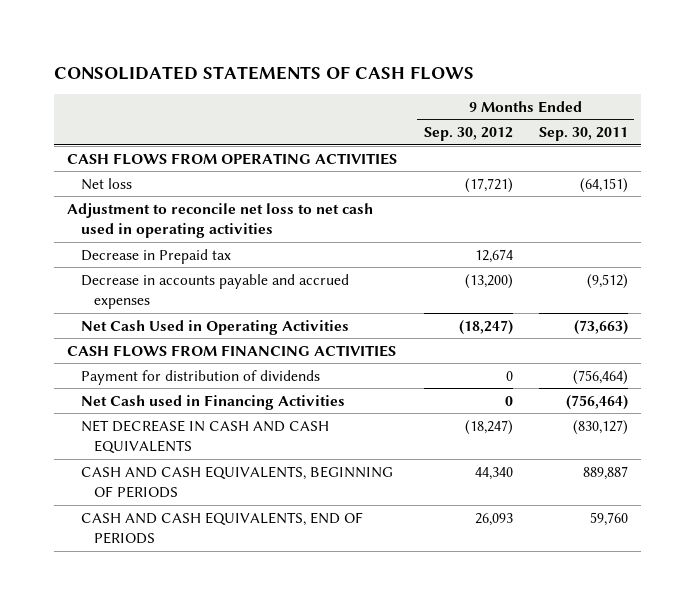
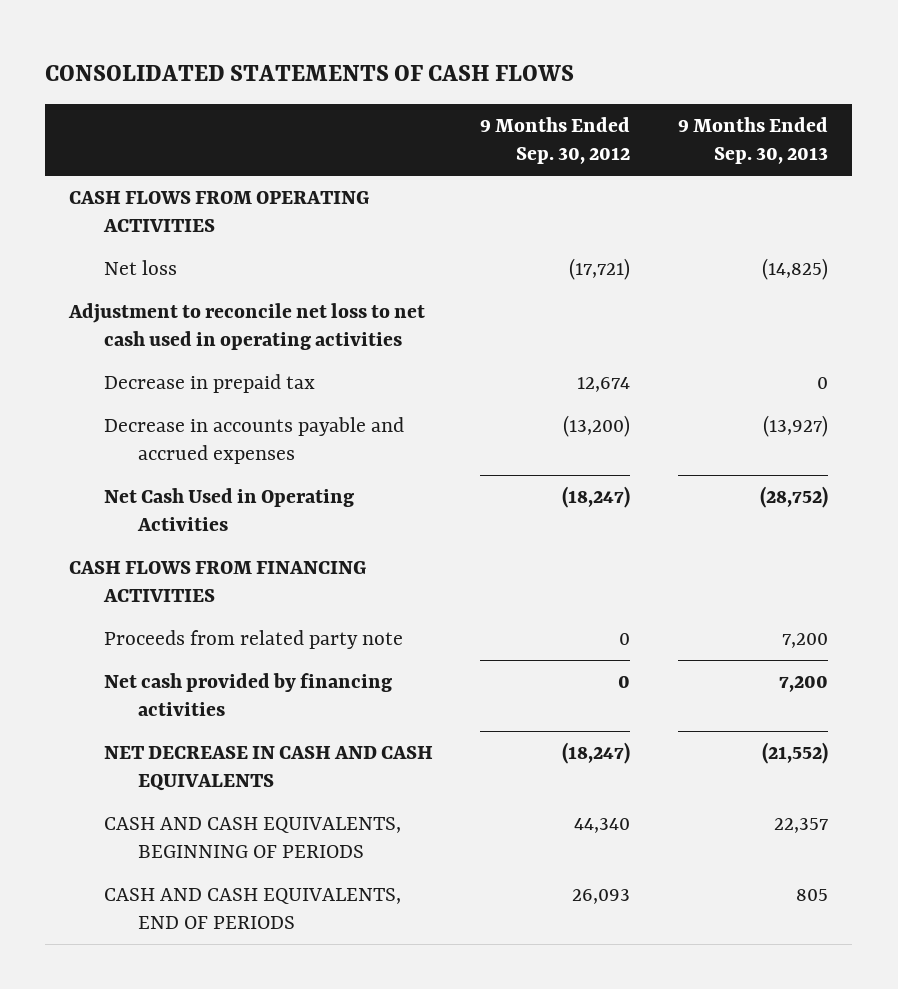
[538,127,628,142] Sep. 30, 2011 -> none
none -> [678,117,829,165] 9 Months Ended Sep. 30, 2013
[80,248,231,264] Decrease in Prepaid tax -> [103,374,315,394] Decrease in prepaid tax
[80,369,320,385] Payment for distribution of dividends -> none
none -> [103,630,403,650] Proceeds from related party note
[80,394,345,410] Net Cash used in Financing Activities -> [103,673,392,717] Net cash provided by financing activities

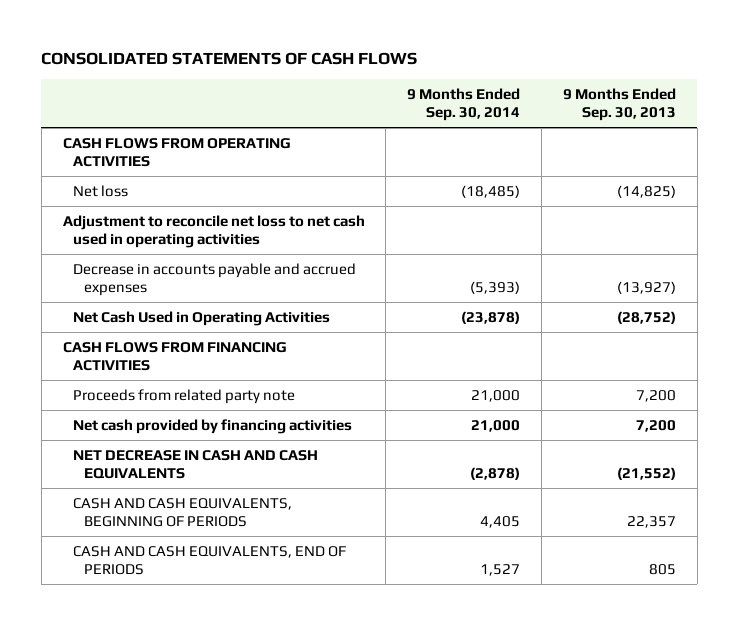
[480,117,631,165] 9 Months Ended Sep. 30, 2012 -> none
none -> [407,87,521,122] 9 Months Ended Sep. 30, 2014
[103,374,315,394] Decrease in prepaid tax -> none

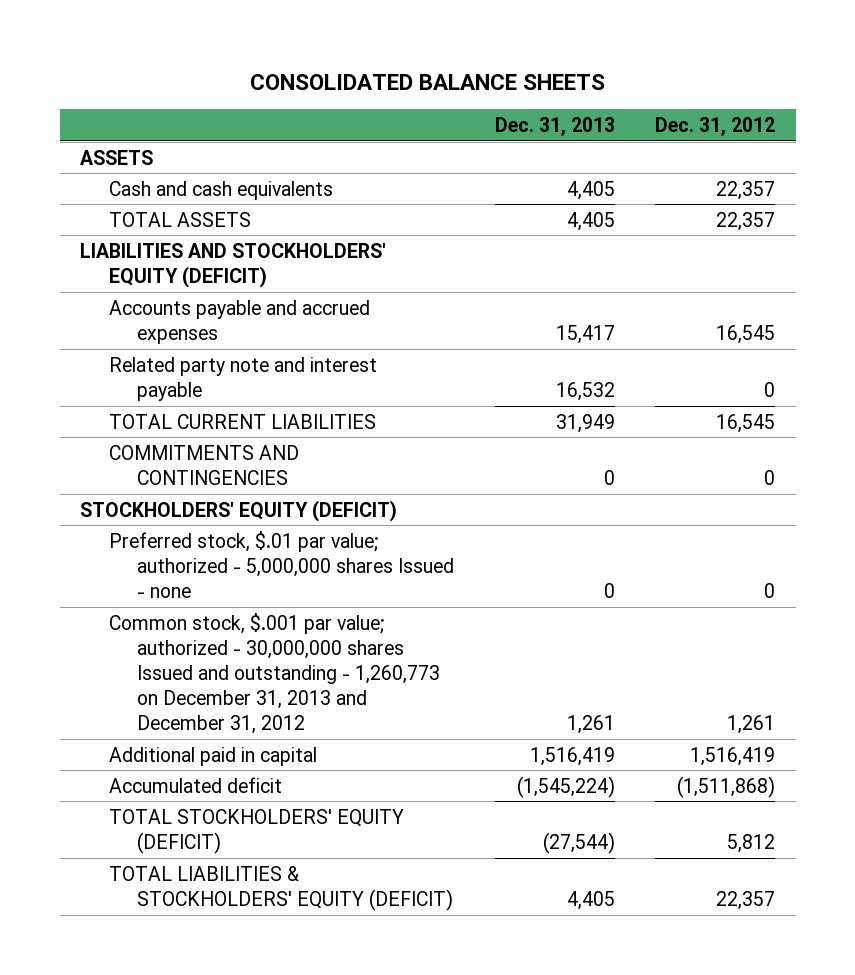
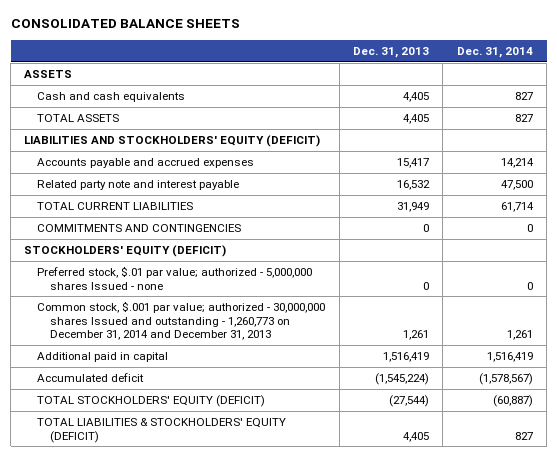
[655,116,776,136] Dec. 31, 2012 -> none
none -> [456,46,533,58] Dec. 31, 2014
[108,612,441,735] Common stock, $.001 par value; authorized - 30,000,000 shares Issued and outstanding - 1,260,773 on December 31, 2013 and December 31, 2012 -> [37,300,326,341] Common stock, $.001 par value; authorized - 30,000,000 shares Issued and outstanding - 1,260,773 on December 31, 2014 and December 31, 2013

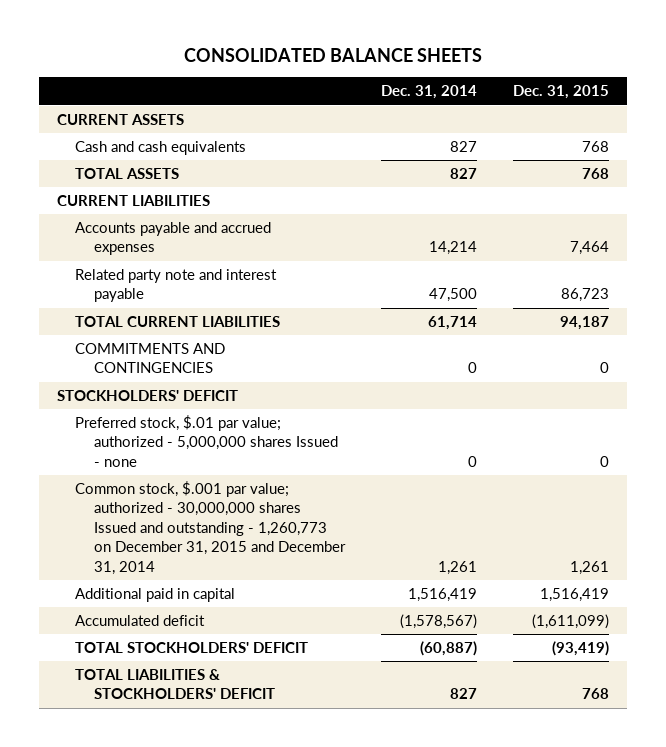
[353,46,430,58] Dec. 31, 2013 -> none
none -> [513,85,610,100] Dec. 31, 2015
[24,69,73,78] ASSETS -> [56,114,184,126] CURRENT ASSETS
[24,134,321,147] LIABILITIES AND STOCKHOLDERS' EQUITY (DEFICIT) -> [56,195,210,207] CURRENT LIABILITIES
[24,244,227,257] STOCKHOLDERS' EQUITY (DEFICIT) -> [56,390,238,402] STOCKHOLDERS' DEFICIT
[37,300,326,341] Common stock, $.001 par value; authorized - 30,000,000 shares Issued and outstanding - 1,260,773 on December 31, 2014 and December 31, 2013 -> [75,481,346,575] Common stock, $.001 par value; authorized - 30,000,000 shares Issued and outstanding - 1,260,773 on December 31, 2015 and December 31, 2014
[37,394,266,407] TOTAL STOCKHOLDERS' EQUITY (DEFICIT) -> [75,642,309,654] TOTAL STOCKHOLDERS' DEFICIT
[37,417,287,443] TOTAL LIABILITIES & STOCKHOLDERS' EQUITY (DEFICIT) -> [75,669,275,700] TOTAL LIABILITIES & STOCKHOLDERS' DEFICIT

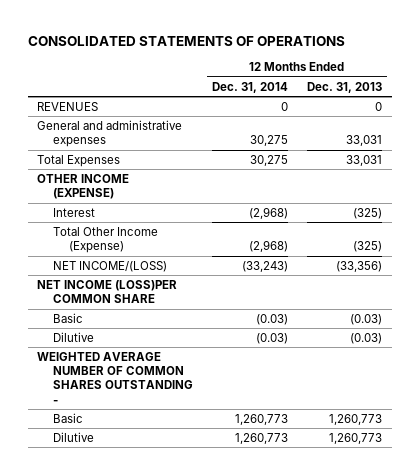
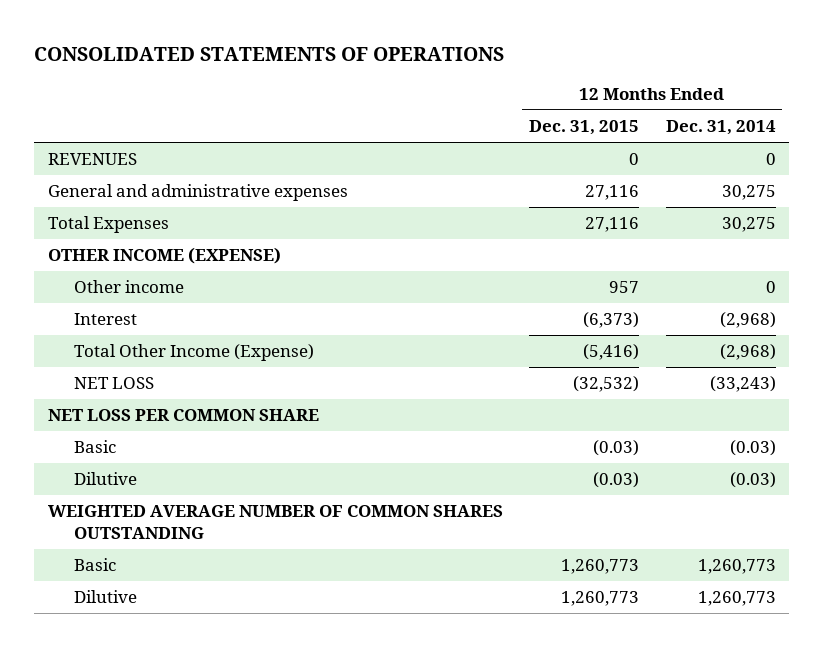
[307,81,383,93] Dec. 31, 2013 -> none
none -> [529,120,640,136] Dec. 31, 2015
none -> [74,280,185,294] Other income
[53,260,168,272] NET INCOME/(LOSS) -> [74,377,155,390] NET LOSS
[37,279,178,304] NET INCOME (LOSS)PER COMMON SHARE -> [47,409,319,422] NET LOSS PER COMMON SHARE
[37,351,194,404] WEIGHTED AVERAGE NUMBER OF COMMON SHARES OUTSTANDING - -> [47,505,503,539] WEIGHTED AVERAGE NUMBER OF COMMON SHARES OUTSTANDING

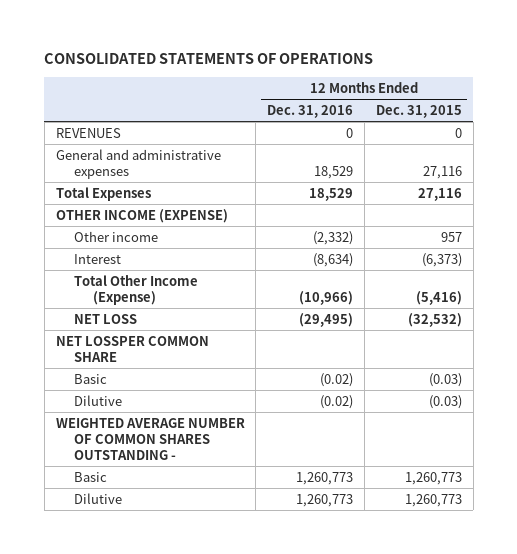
[665,120,776,136] Dec. 31, 2014 -> none
none -> [267,104,354,118] Dec. 31, 2016
[47,409,319,422] NET LOSS PER COMMON SHARE -> [55,335,209,362] NET LOSSPER COMMON SHARE
[47,505,503,539] WEIGHTED AVERAGE NUMBER OF COMMON SHARES OUTSTANDING -> [55,417,245,460] WEIGHTED AVERAGE NUMBER OF COMMON SHARES OUTSTANDING -

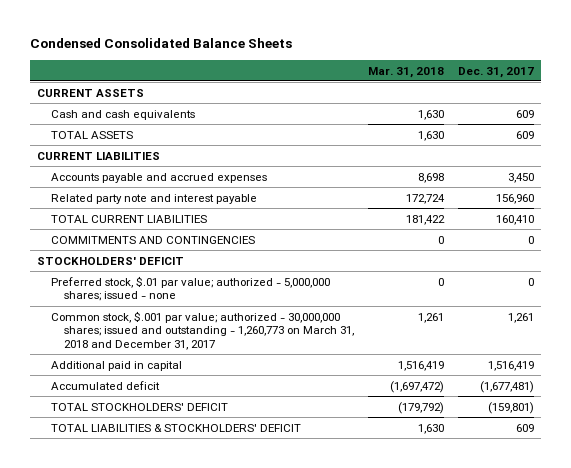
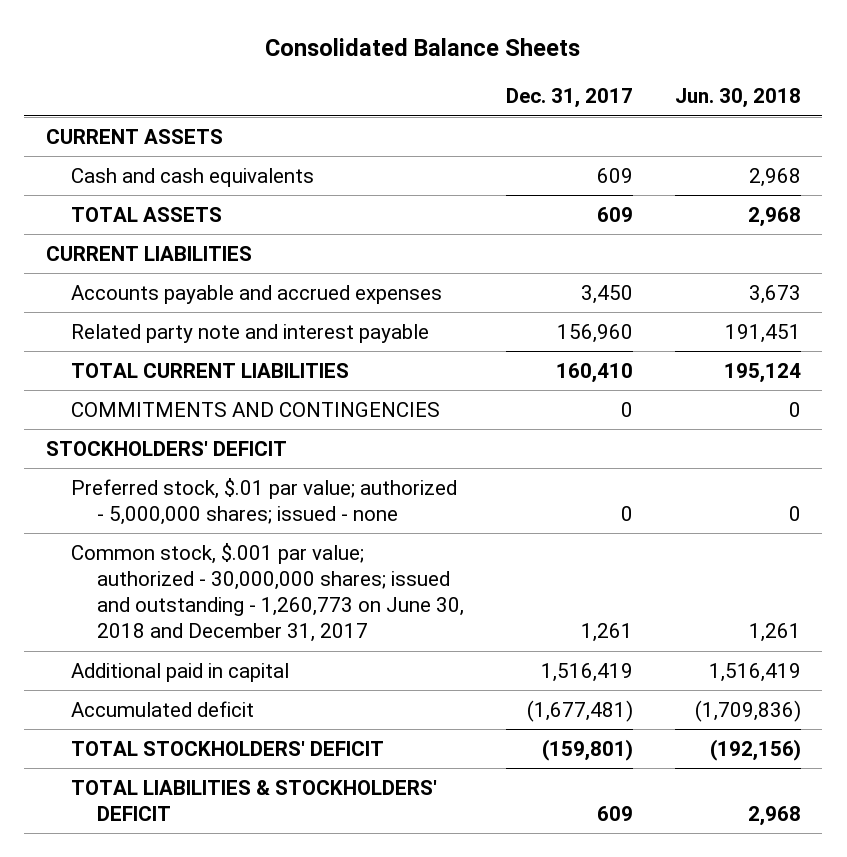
[29,38,292,49] Condensed Consolidated Balance Sheets -> [265,38,581,57] Consolidated Balance Sheets
[368,66,445,78] Mar. 31, 2018 -> none
none -> [675,88,802,109] Jun. 30, 2018
[50,310,355,351] Common stock, $.001 par value; authorized - 30,000,000 shares; issued and outstanding - 1,260,773 on March 31, 2018 and December 31, 2017 -> [71,542,464,643] Common stock, $.001 par value; authorized - 30,000,000 shares; issued and outstanding - 1,260,773 on June 30, 2018 and December 31, 2017

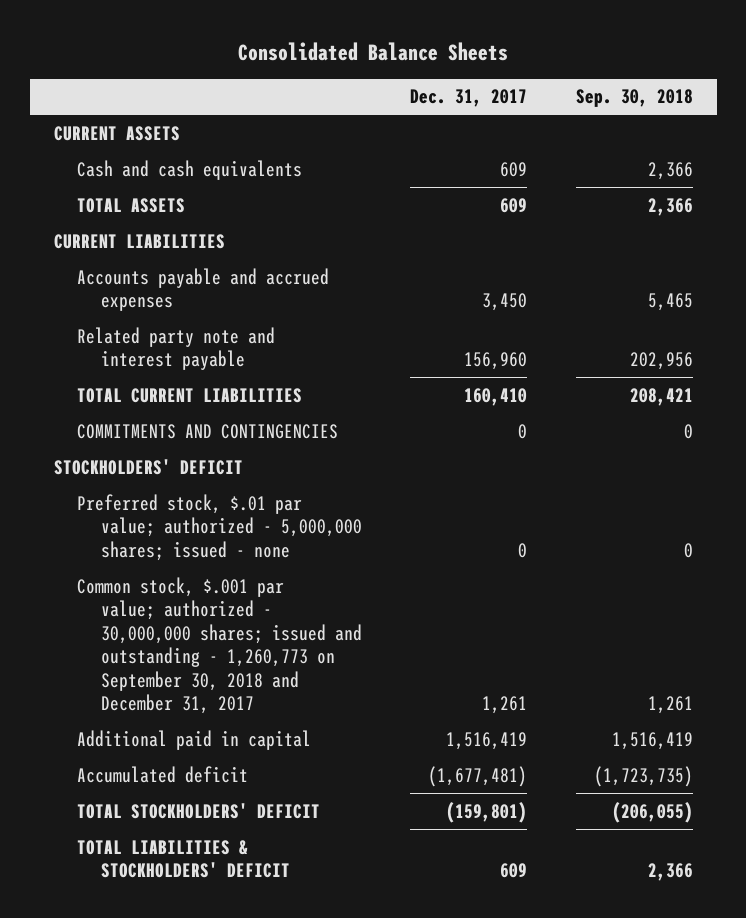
[675,88,802,109] Jun. 30, 2018 -> none
none -> [575,89,693,108] Sep. 30, 2018
[71,542,464,643] Common stock, $.001 par value; authorized - 30,000,000 shares; issued and outstanding - 1,260,773 on June 30, 2018 and December 31, 2017 -> [77,576,363,714] Common stock, $.001 par value; authorized - 30,000,000 shares; issued and outstanding - 1,260,773 on September 30, 2018 and December 31, 2017

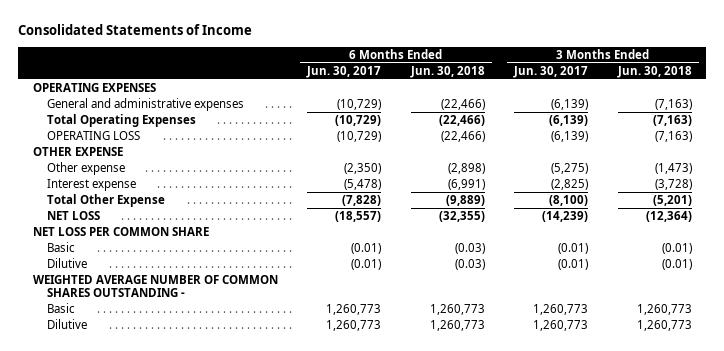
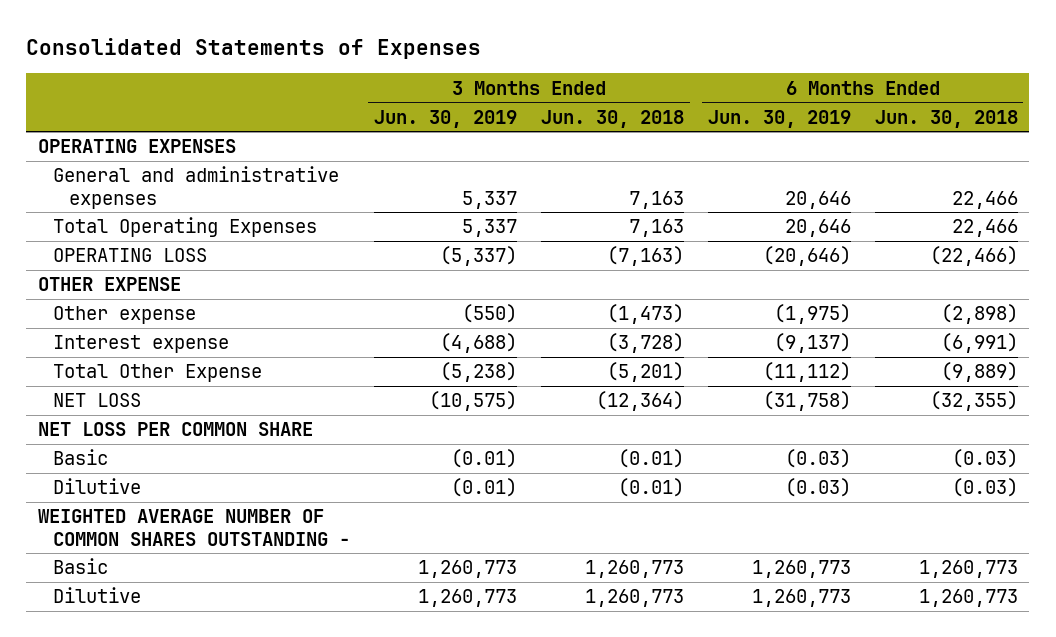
[17,24,252,36] Consolidated Statements of Income -> [26,37,482,59] Consolidated Statements of Expenses
[306,65,382,78] Jun. 30, 2017 -> none
[513,65,589,78] Jun. 30, 2017 -> none
none -> [374,109,518,128] Jun. 30, 2019
none -> [707,109,851,128] Jun. 30, 2019
[440,99,485,111] (22,466) -> [951,190,1018,209] 22,466
[654,99,692,111] (7,163) -> [628,190,684,209] 7,163
[438,115,485,127] (22,466) -> [951,219,1018,238] 22,466
[652,115,692,127] (7,163) -> [628,219,684,238] 7,163

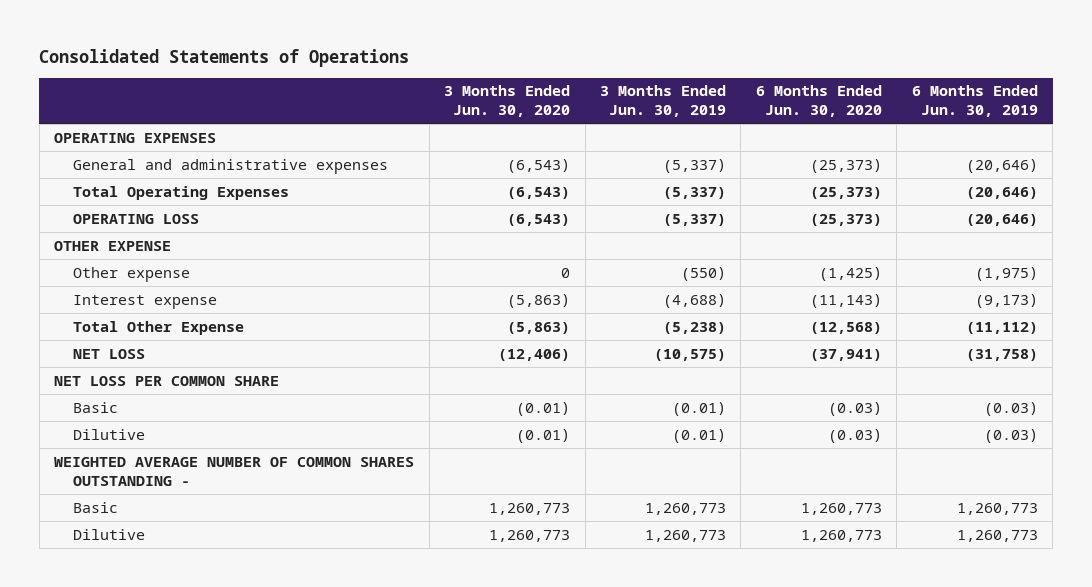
[26,37,482,59] Consolidated Statements of Expenses -> [39,48,410,67] Consolidated Statements of Operations
[540,109,684,128] Jun. 30, 2018 -> none
[874,109,1018,128] Jun. 30, 2018 -> none
none -> [444,85,571,118] 3 Months Ended Jun. 30, 2020
none -> [755,85,882,118] 6 Months Ended Jun. 30, 2020
[462,190,518,209] 5,337 -> [662,158,726,173] (5,337)
[784,190,851,209] 20,646 -> [965,158,1038,173] (20,646)
[462,219,518,238] 5,337 -> [662,186,726,199] (5,337)
[784,219,851,238] 20,646 -> [965,186,1038,199] (20,646)
[773,333,851,354] (9,137) -> [974,293,1038,308] (9,173)

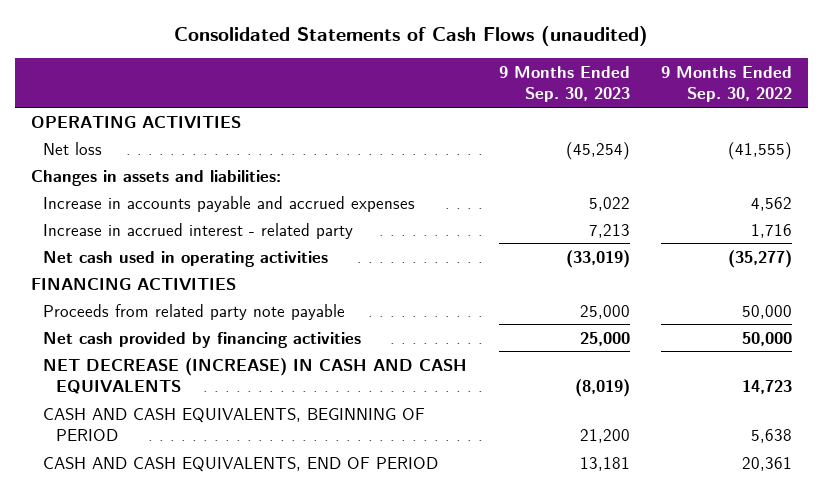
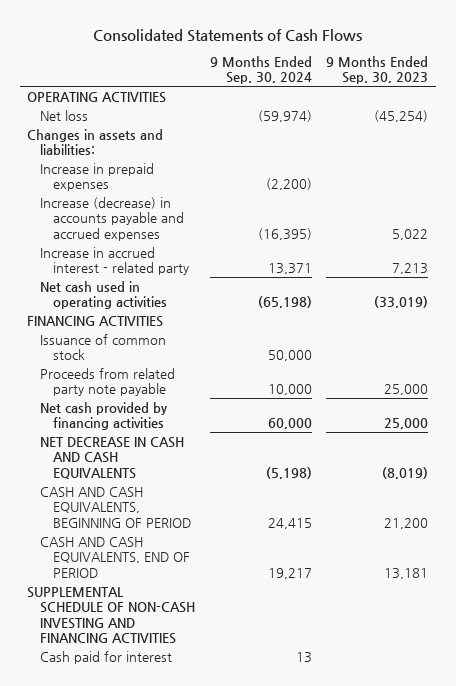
[174,26,649,47] Consolidated Statements of Cash Flows (unaudited) -> [92,28,362,42] Consolidated Statements of Cash Flows
[661,65,793,103] 9 Months Ended Sep. 30, 2022 -> none
none -> [209,56,312,85] 9 Months Ended Sep. 30, 2024
none -> [40,162,155,192] Increase in prepaid expenses
[43,195,416,212] Increase in accounts payable and accrued expenses -> [40,196,185,241] Increase (decrease) in accounts payable and accrued expenses
none -> [40,333,167,361] Issuance of common stock
[43,357,468,395] NET DECREASE (INCREASE) IN CASH AND CASH EQUIVALENTS -> [40,436,185,479] NET DECREASE IN CASH AND CASH EQUIVALENTS
none -> [27,586,196,645] SUPPLEMENTAL SCHEDULE OF NON-CASH INVESTING AND FINANCING ACTIVITIES
none -> [40,650,173,664] Cash paid for interest

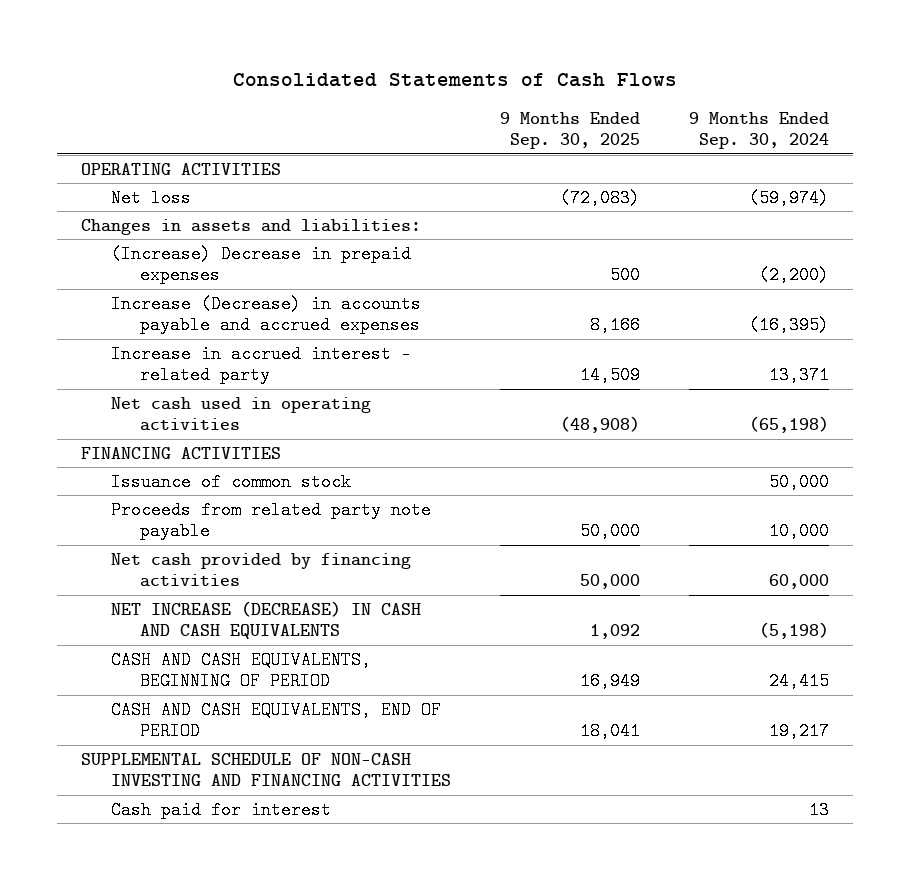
[326,56,429,85] 9 Months Ended Sep. 30, 2023 -> none
none -> [499,111,640,150] 9 Months Ended Sep. 30, 2025
[40,162,155,192] Increase in prepaid expenses -> [110,244,411,285] (Increase) Decrease in prepaid expenses
[40,196,185,241] Increase (decrease) in accounts payable and accrued expenses -> [110,294,421,335] Increase (Decrease) in accounts payable and accrued expenses
[40,436,185,479] NET DECREASE IN CASH AND CASH EQUIVALENTS -> [110,600,421,640] NET INCREASE (DECREASE) IN CASH AND CASH EQUIVALENTS

